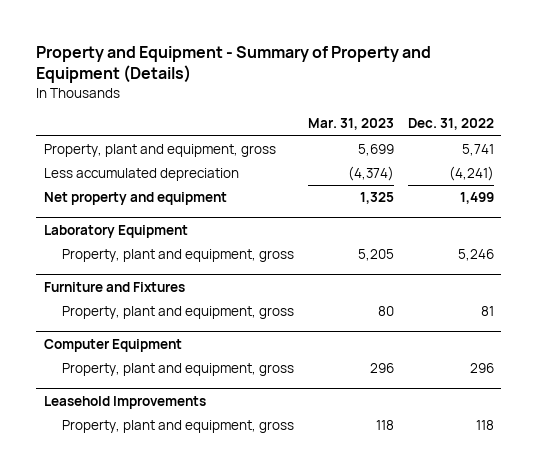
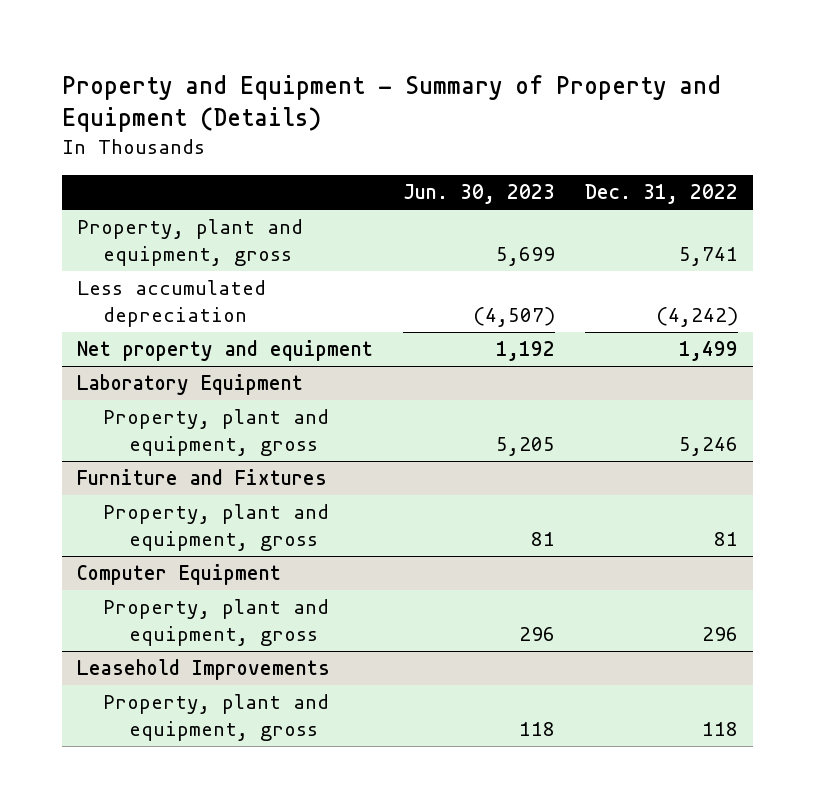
[307,118,394,131] Mar. 31, 2023 -> none
none -> [403,184,556,205] Jun. 30, 2023
[448,166,494,182] (4,241) -> [656,307,739,328] (4,242)

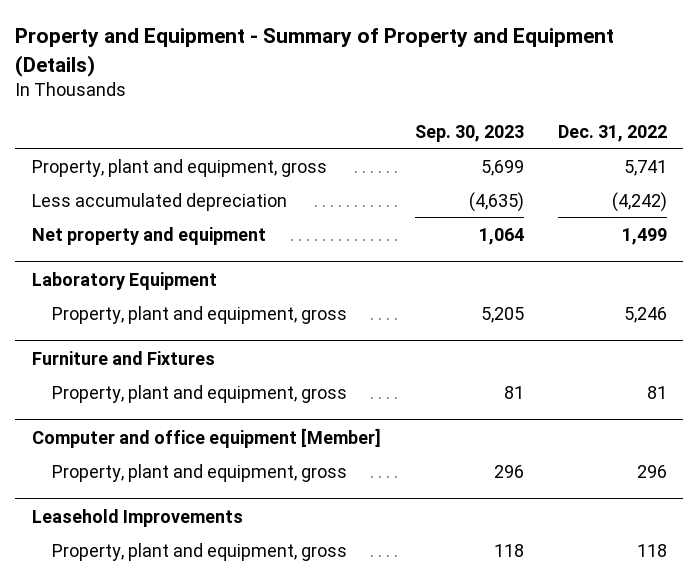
[403,184,556,205] Jun. 30, 2023 -> none
none -> [414,124,524,142] Sep. 30, 2023
[77,564,282,586] Computer Equipment -> [32,427,382,448] Computer and office equipment [Member]

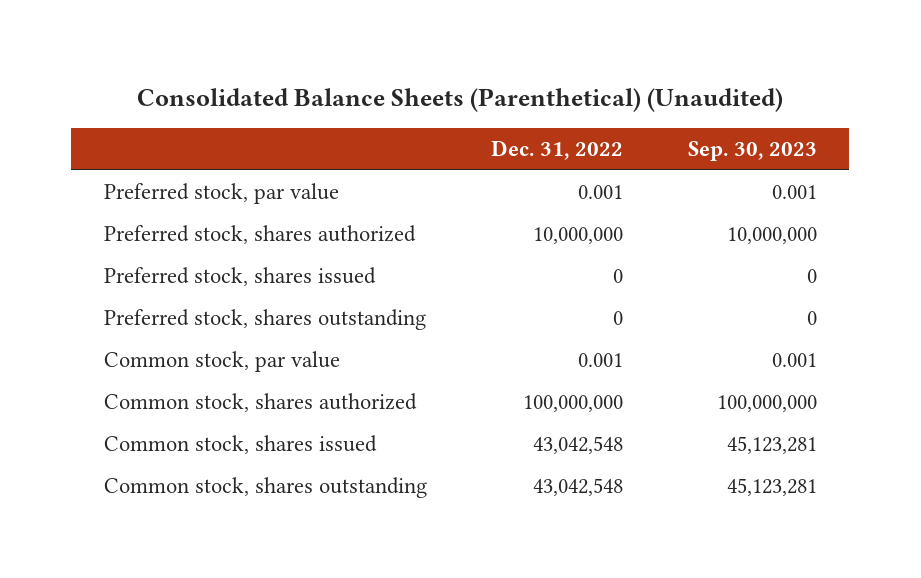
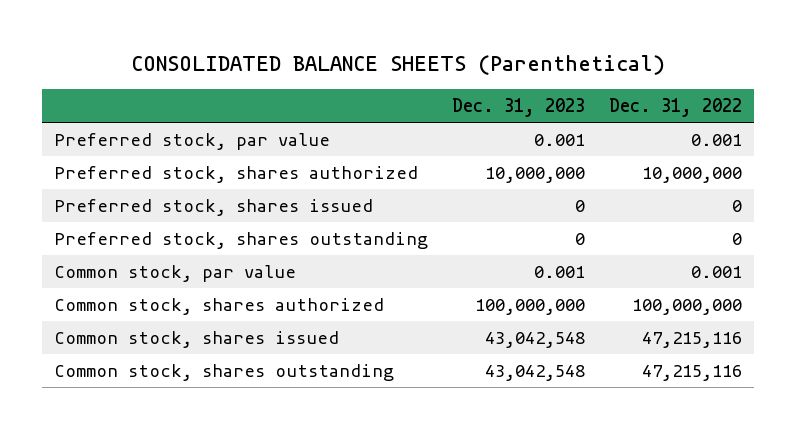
[137,87,784,112] Consolidated Balance Sheets (Parenthetical) (Unaudited) -> [130,54,665,75] CONSOLIDATED BALANCE SHEETS (Parenthetical)
[687,141,817,162] Sep. 30, 2023 -> none
none -> [451,98,585,118] Dec. 31, 2023
[533,436,624,455] 43,042,548 -> [642,332,743,349] 47,215,116
[533,478,624,497] 43,042,548 -> [642,365,743,382] 47,215,116

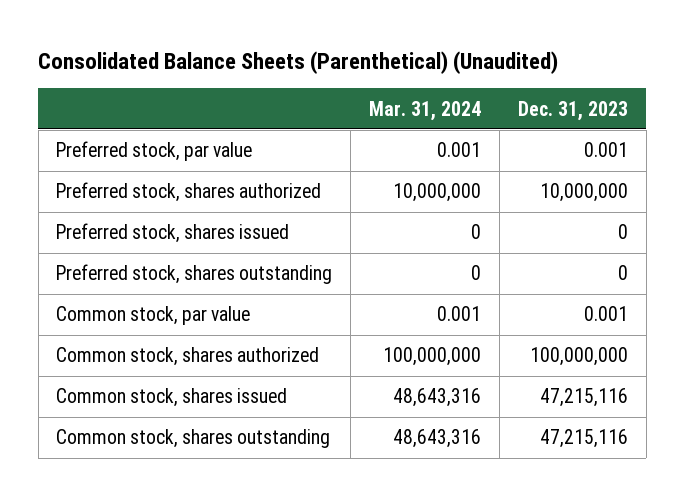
[130,54,665,75] CONSOLIDATED BALANCE SHEETS (Parenthetical) -> [38,50,559,74] Consolidated Balance Sheets (Parenthetical) (Unaudited)
[609,98,743,118] Dec. 31, 2022 -> none
none -> [369,100,482,121] Mar. 31, 2024
[484,332,585,349] 43,042,548 -> [539,388,628,408] 47,215,116
[484,365,585,382] 43,042,548 -> [539,429,628,449] 47,215,116

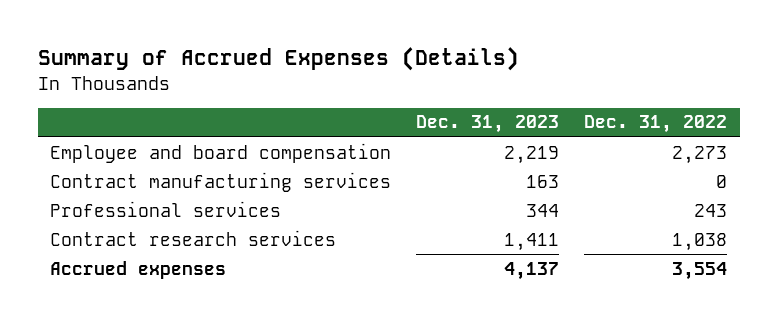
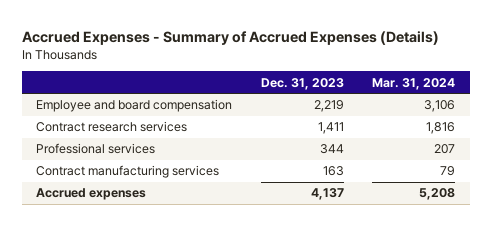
[37,47,519,72] Summary of Accrued Expenses (Details) -> [21,30,439,45] Accrued Expenses - Summary of Accrued Expenses (Details)
[584,115,728,134] Dec. 31, 2022 -> none
none -> [372,77,456,90] Mar. 31, 2024
[50,200,282,217] Professional services -> [36,143,156,155] Professional services
[50,171,392,192] Contract manufacturing services -> [36,165,220,179] Contract manufacturing services

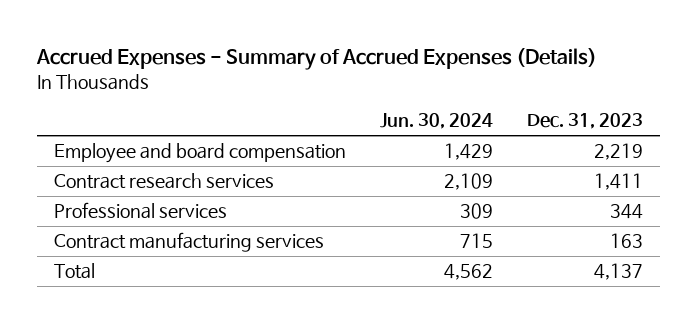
[372,77,456,90] Mar. 31, 2024 -> none
none -> [380,113,494,130] Jun. 30, 2024
[36,188,147,201] Accrued expenses -> [54,263,96,280] Total

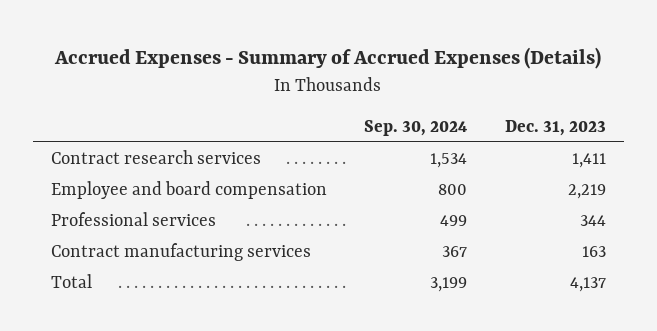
[380,113,494,130] Jun. 30, 2024 -> none
none -> [364,119,468,136] Sep. 30, 2024
[54,143,347,164] Employee and board compensation -> [51,181,328,200] Employee and board compensation

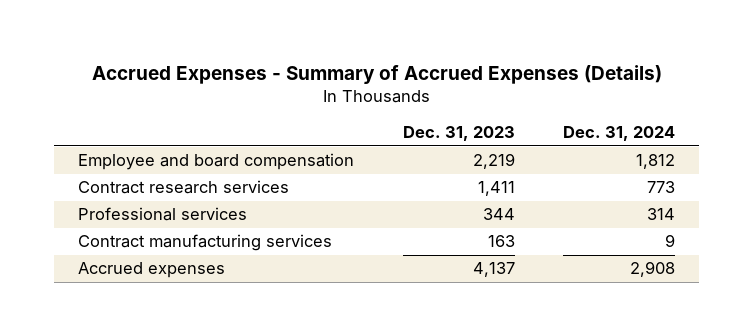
[364,119,468,136] Sep. 30, 2024 -> none
none -> [563,126,676,142] Dec. 31, 2024
[51,150,262,165] Contract research services -> [78,180,290,195] Contract research services
[51,274,93,289] Total -> [78,262,226,279] Accrued expenses

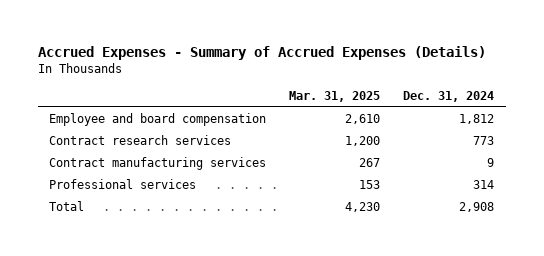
[402,126,515,142] Dec. 31, 2023 -> none
none -> [289,91,381,103] Mar. 31, 2025
[78,207,248,222] Professional services -> [49,179,197,190] Professional services
[78,262,226,279] Accrued expenses -> [49,201,85,212] Total

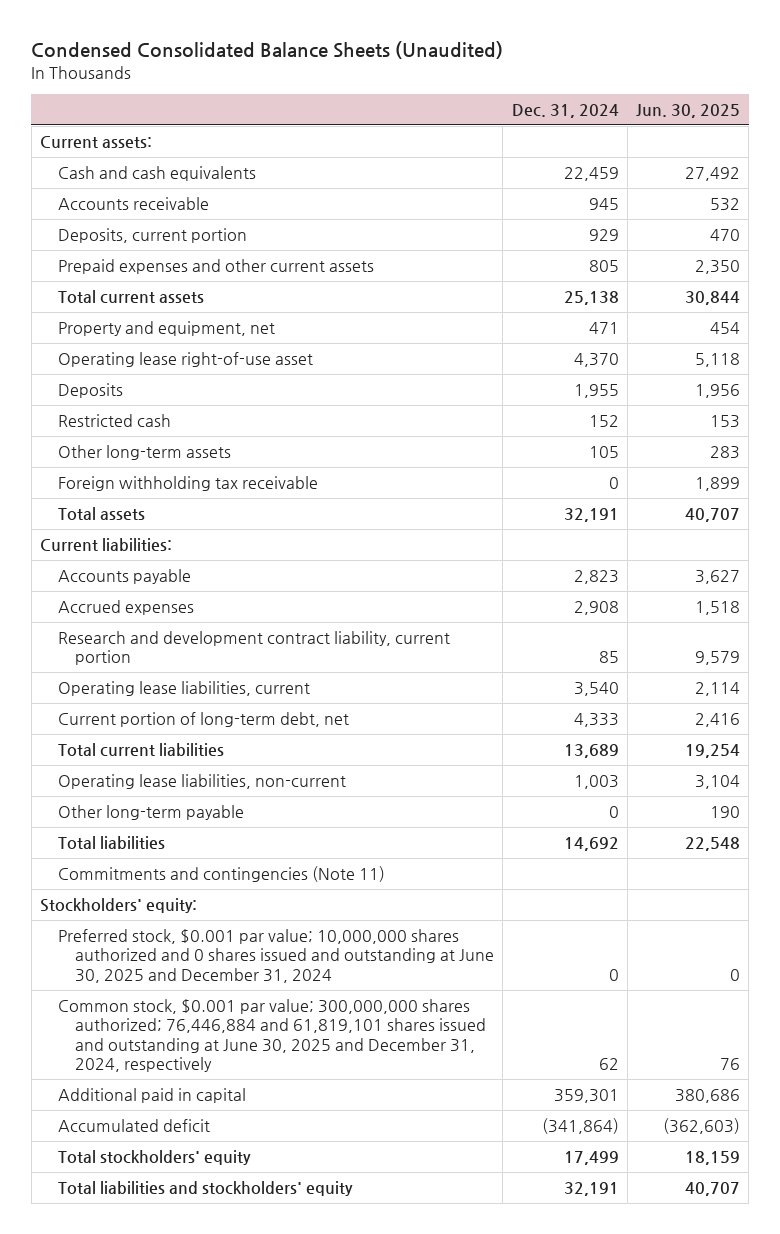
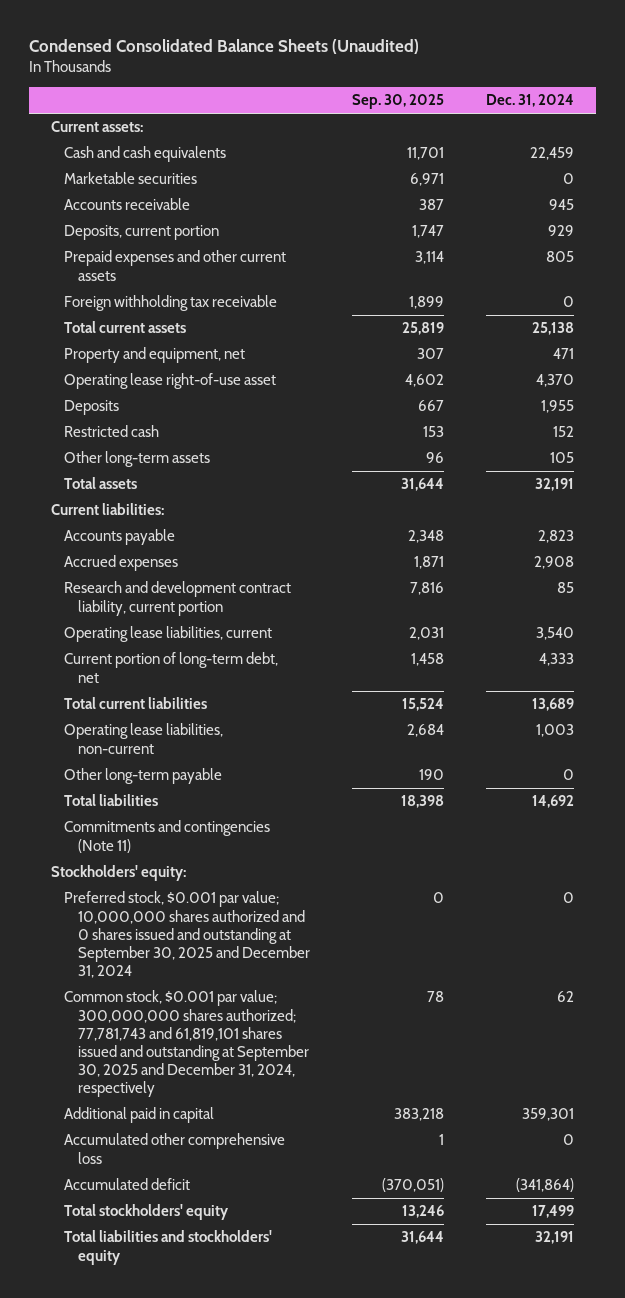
[635,103,740,118] Jun. 30, 2025 -> none
none -> [352,94,445,110] Sep. 30, 2025
none -> [64,172,198,185] Marketable securities
[57,476,318,492] Foreign withholding tax receivable -> [64,295,278,312] Foreign withholding tax receivable
[57,929,495,983] Preferred stock, $0.001 par value; 10,000,000 shares authorized and 0 shares issued and outstanding at June 30, 2025 and December 31, 2024 -> [64,891,310,979] Preferred stock, $0.001 par value; 10,000,000 shares authorized and 0 shares issued and outstanding at September 30, 2025 and December 31, 2024
[57,999,487,1073] Common stock, $0.001 par value; 300,000,000 shares authorized; 76,446,884 and 61,819,101 shares issued and outstanding at June 30, 2025 and December 31, 2024, respectively -> [64,990,309,1098] Common stock, $0.001 par value; 300,000,000 shares authorized; 77,781,743 and 61,819,101 shares issued and outstanding at September 30, 2025 and December 31, 2024, respectively
none -> [64,1133,286,1164] Accumulated other comprehensive loss

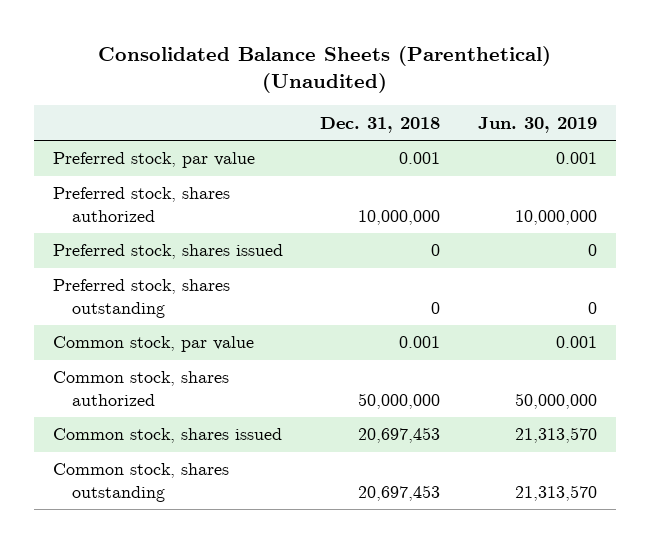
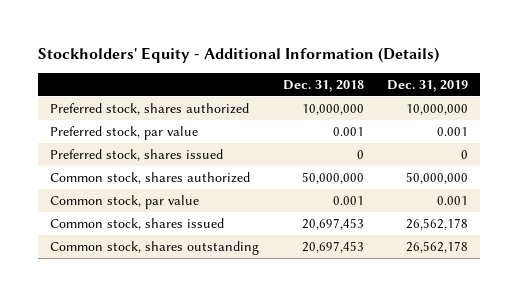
[97,45,551,93] Consolidated Balance Sheets (Parenthetical) (Unaudited) -> [38,47,440,64] Stockholders' Equity - Additional Information (Details)
[478,116,598,133] Jun. 30, 2019 -> none
none -> [387,80,469,93] Dec. 31, 2019
[52,152,255,169] Preferred stock, par value -> [49,125,198,140] Preferred stock, par value
[52,279,230,318] Preferred stock, shares outstanding -> none
[52,336,254,353] Common stock, par value -> [49,194,199,209] Common stock, par value

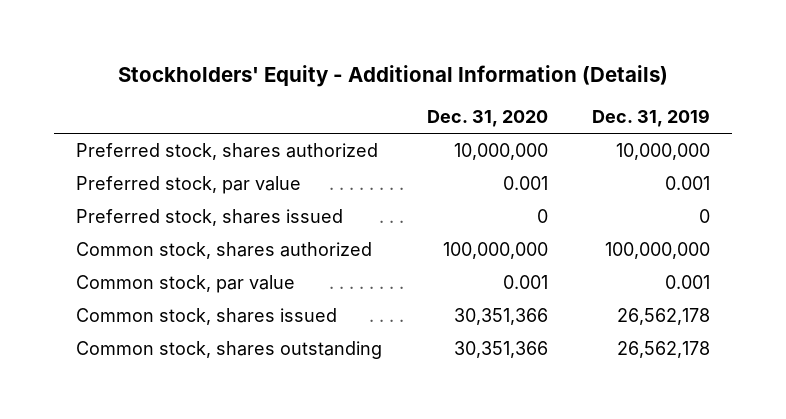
[282,80,364,93] Dec. 31, 2018 -> none
none -> [426,110,548,128] Dec. 31, 2020
[406,171,469,184] 50,000,000 -> [604,242,710,260] 100,000,000

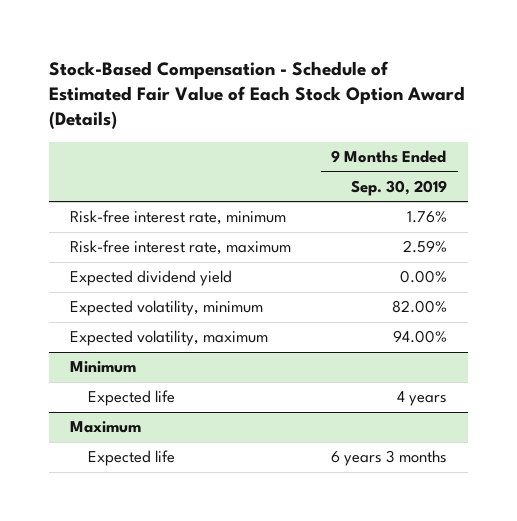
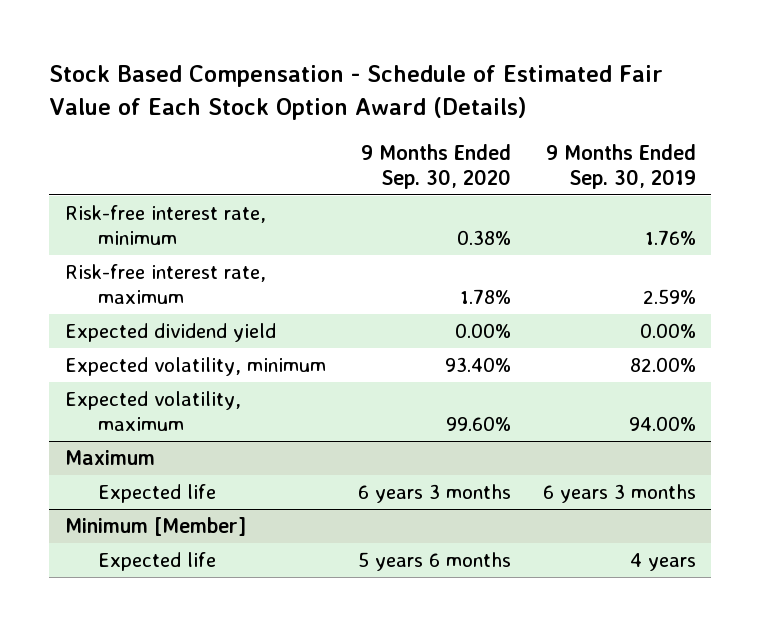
[49,60,466,130] Stock-Based Compensation - Schedule of Estimated Fair Value of Each Stock Option Award (Details) -> [49,64,664,120] Stock Based Compensation - Schedule of Estimated Fair Value of Each Stock Option Award (Details)
none -> [360,143,511,189] 9 Months Ended Sep. 30, 2020
[69,361,136,374] Minimum -> none
[87,390,175,407] Expected life -> none
none -> [65,517,247,537] Minimum [Member]
none -> [98,552,217,572] Expected life

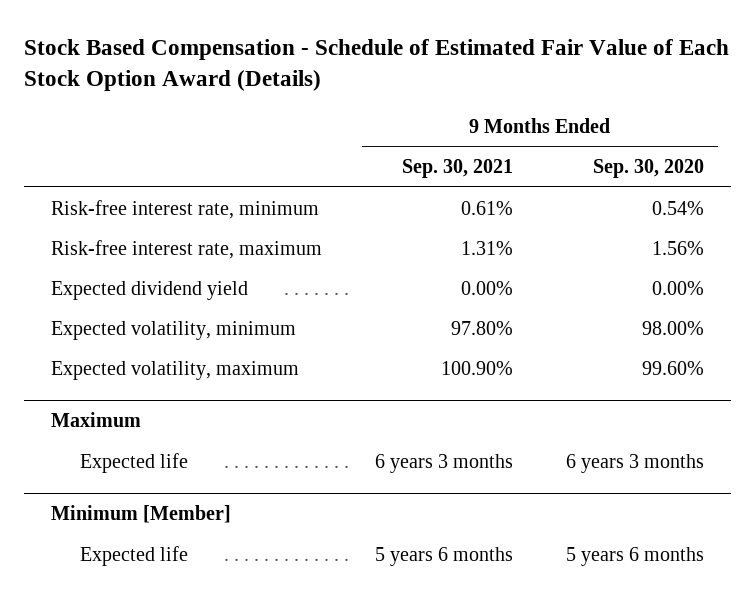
[545,143,696,189] 9 Months Ended Sep. 30, 2019 -> none
none -> [402,158,514,178] Sep. 30, 2021
[456,230,511,246] 0.38% -> [652,200,705,215] 0.54%
[459,289,511,305] 1.78% -> [652,240,705,255] 1.56%
[444,357,511,373] 93.40% -> [642,320,705,335] 98.00%

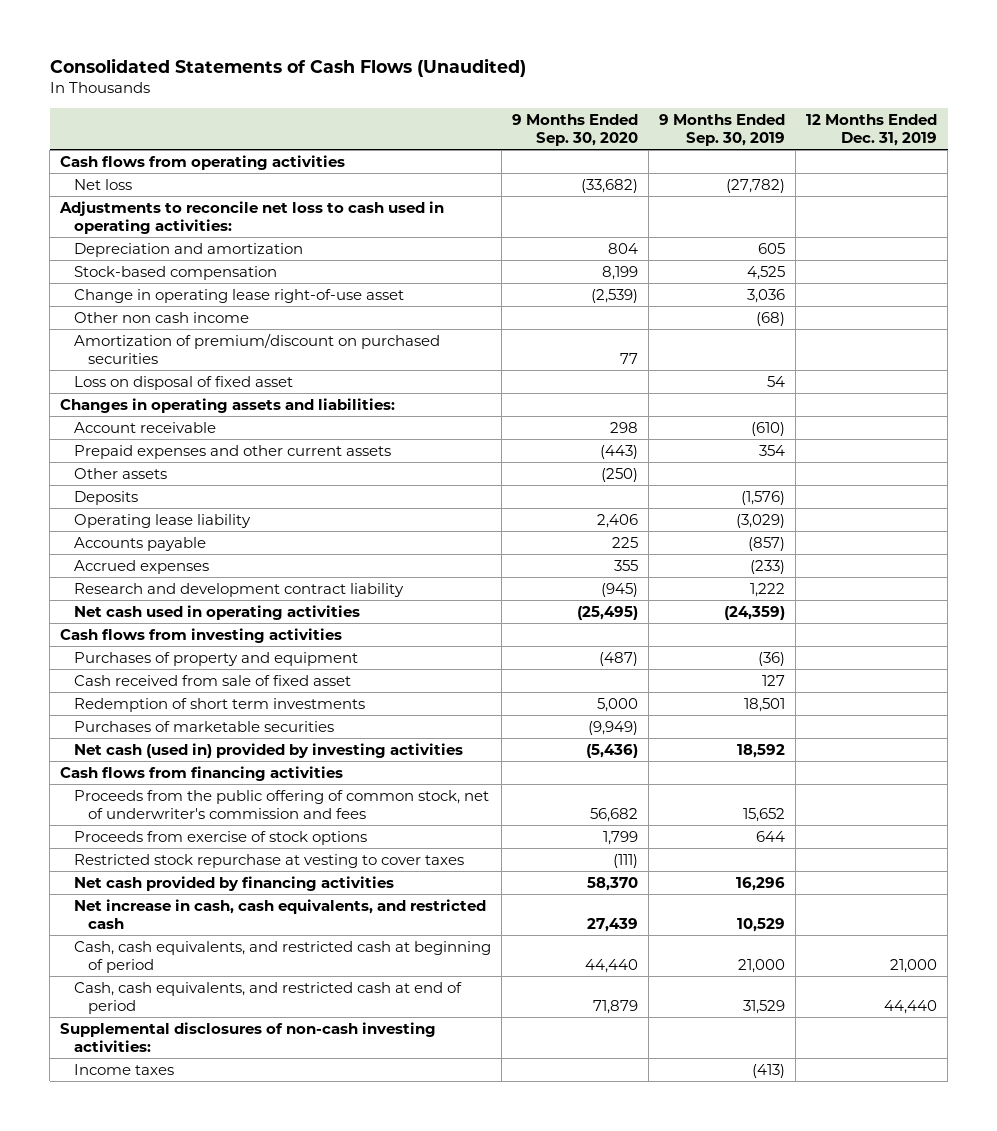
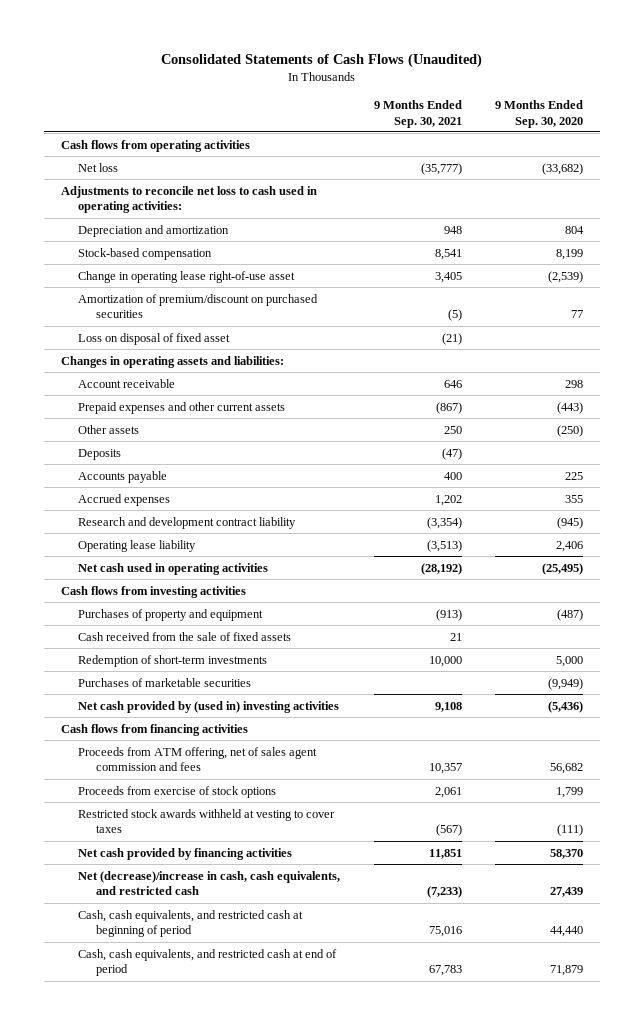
[659,114,786,147] 9 Months Ended Sep. 30, 2019 -> none
[806,114,938,147] 12 Months Ended Dec. 31, 2019 -> none
none -> [373,99,462,128] 9 Months Ended Sep. 30, 2021
[74,311,250,323] Other non cash income -> none
[74,513,252,528] Operating lease liability -> [78,539,197,552] Operating lease liability
[74,674,352,686] Cash received from sale of fixed asset -> [78,631,292,641] Cash received from the sale of fixed assets
[74,697,366,712] Redemption of short term investments -> [78,654,268,667] Redemption of short-term investments
[74,742,464,758] Net cash (used in) provided by investing activities -> [78,700,340,713] Net cash provided by (used in) investing activities
[74,789,490,819] Proceeds from the public offering of common stock, net of underwriter's commission and fees -> [78,746,318,772] Proceeds from ATM offering, net of sales agent commission and fees
[74,853,465,868] Restricted stock repurchase at vesting to cover taxes -> [78,808,336,834] Restricted stock awards withheld at vesting to cover taxes
[74,898,487,929] Net increase in cash, cash equivalents, and restricted cash -> [78,870,341,896] Net (decrease)/increase in cash, cash equivalents, and restricted cash
[60,1021,437,1052] Supplemental disclosures of non-cash investing activities: -> none
[74,1063,175,1075] Income taxes -> none

